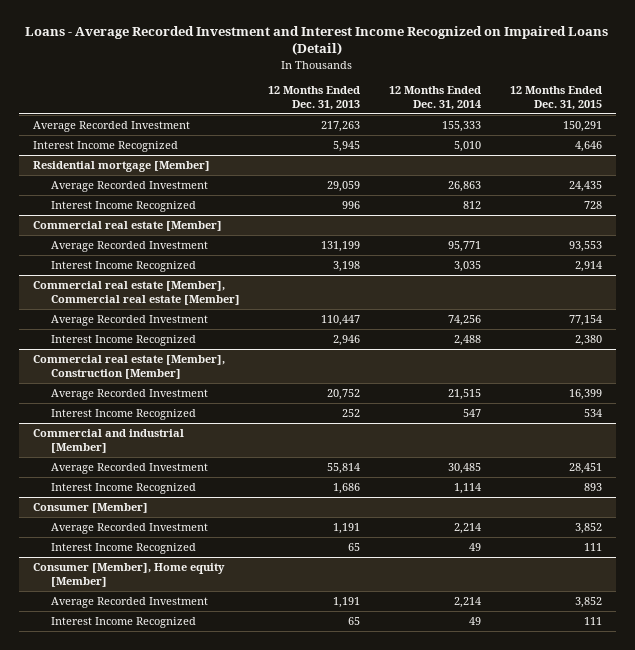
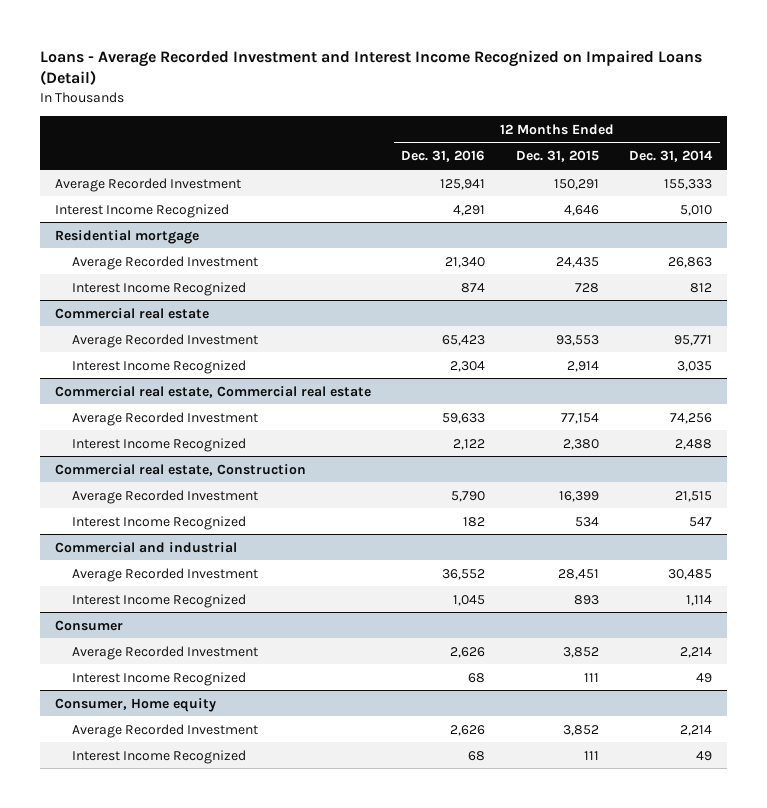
[268,85,361,110] 12 Months Ended Dec. 31, 2013 -> none
none -> [401,150,486,163] Dec. 31, 2016
[33,161,211,173] Residential mortgage [Member] -> [55,229,200,244] Residential mortgage
[33,221,223,232] Commercial real estate [Member] -> [55,307,210,319] Commercial real estate
[33,281,240,305] Commercial real estate [Member], Commercial real estate [Member] -> [55,385,372,398] Commercial real estate, Commercial real estate
[33,355,226,379] Commercial real estate [Member], Construction [Member] -> [55,463,307,476] Commercial real estate, Construction
[33,429,185,453] Commercial and industrial [Member] -> [55,541,238,553] Commercial and industrial
[33,503,149,514] Consumer [Member] -> [55,619,124,631] Consumer
[33,563,226,587] Consumer [Member], Home equity [Member] -> [55,697,217,712] Consumer, Home equity

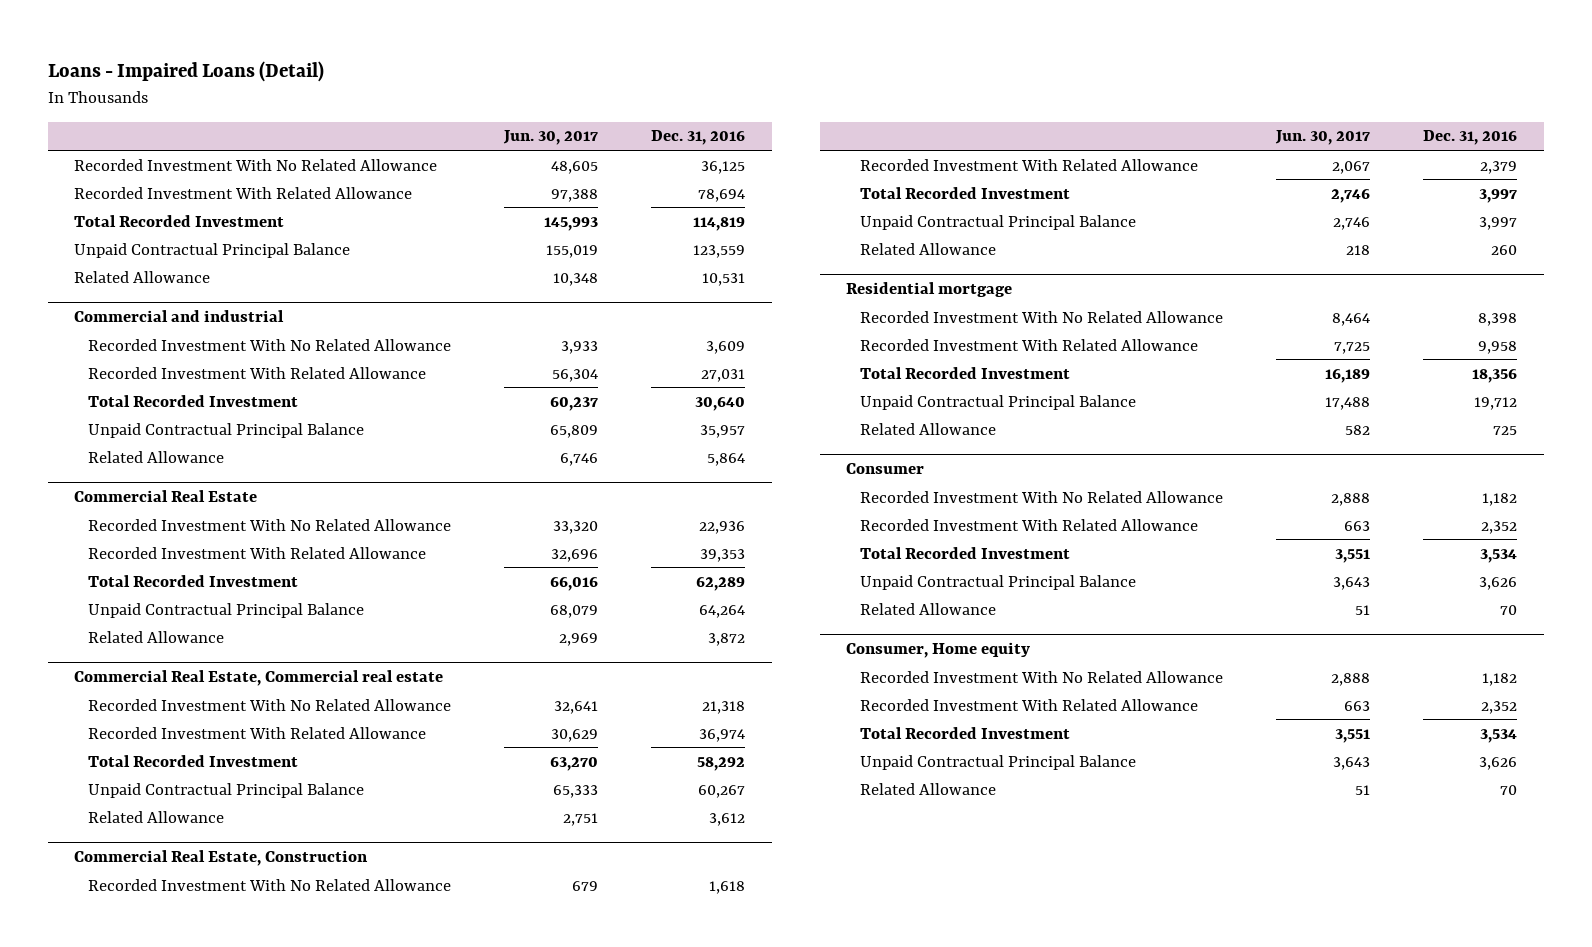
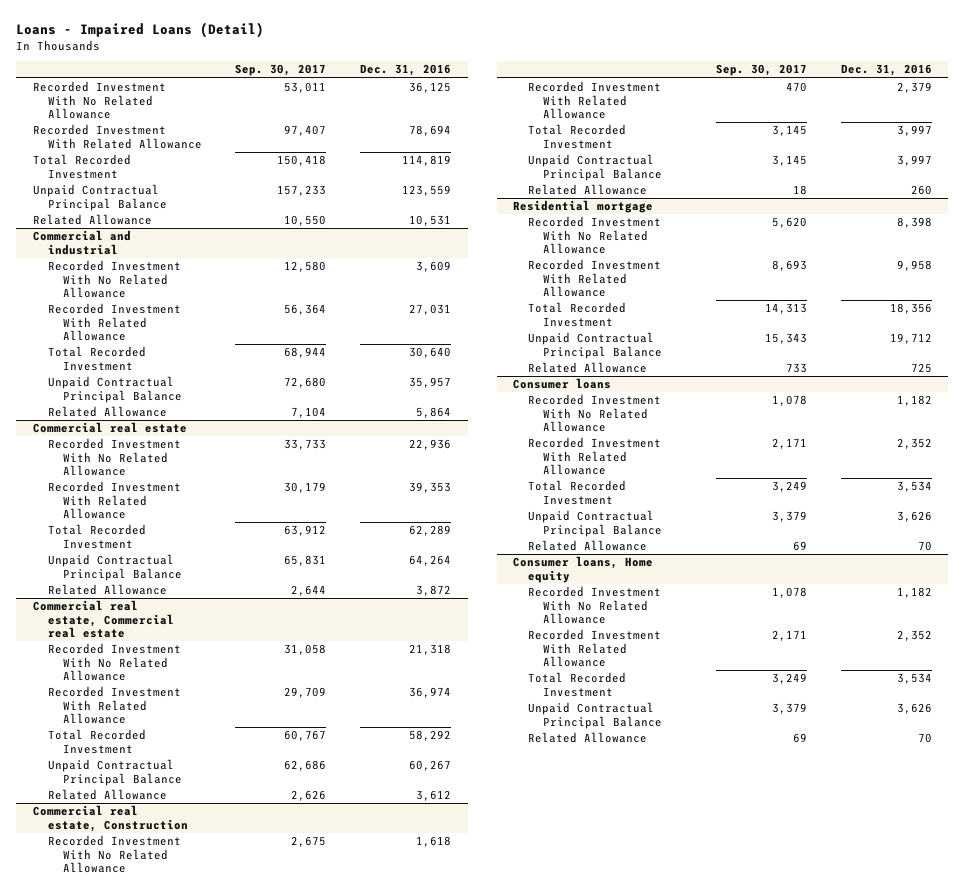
[503,130,599,146] Jun. 30, 2017 -> none
none -> [235,64,327,77] Sep. 30, 2017
[74,490,258,503] Commercial Real Estate -> [32,422,187,434] Commercial real estate
[74,670,444,687] Commercial Real Estate, Commercial real estate -> [32,600,174,638] Commercial real estate, Commercial real estate
[74,850,369,867] Commercial Real Estate, Construction -> [32,805,188,832] Commercial real estate, Construction
[846,463,925,475] Consumer -> [513,378,612,390] Consumer loans
[846,642,1031,659] Consumer, Home equity -> [513,556,654,583] Consumer loans, Home equity

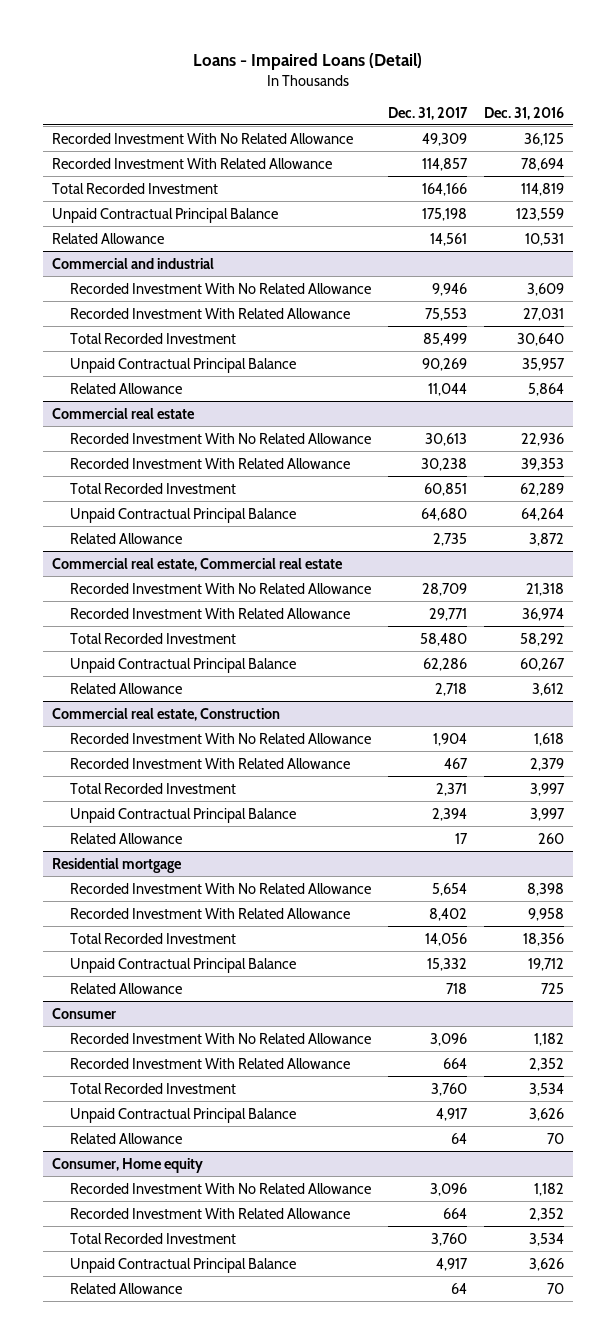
[235,64,327,77] Sep. 30, 2017 -> none
none -> [388,106,469,120] Dec. 31, 2017
[513,378,612,390] Consumer loans -> [51,1007,116,1019] Consumer
[513,556,654,583] Consumer loans, Home equity -> [51,1157,203,1173] Consumer, Home equity

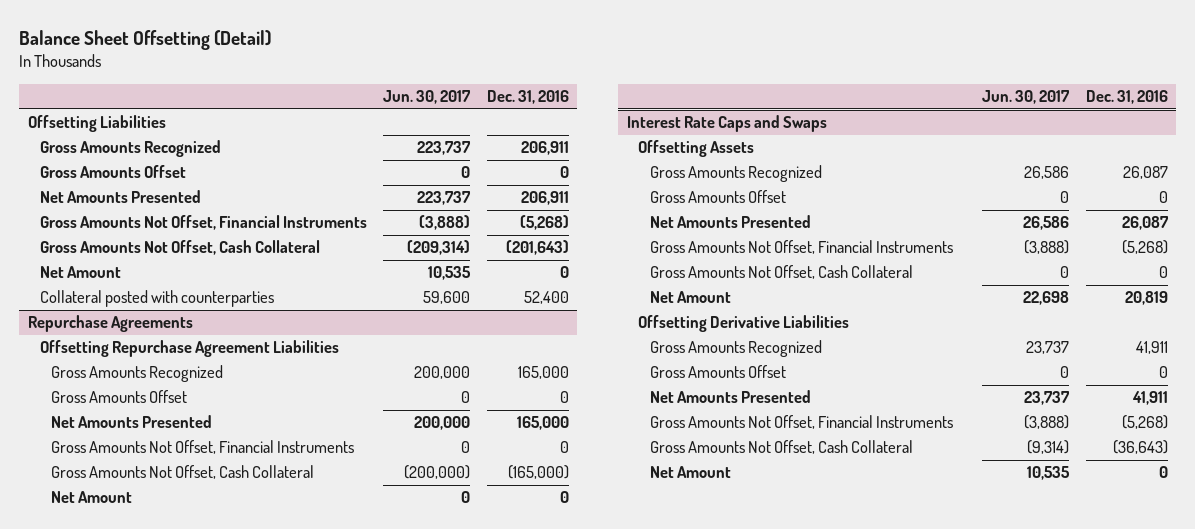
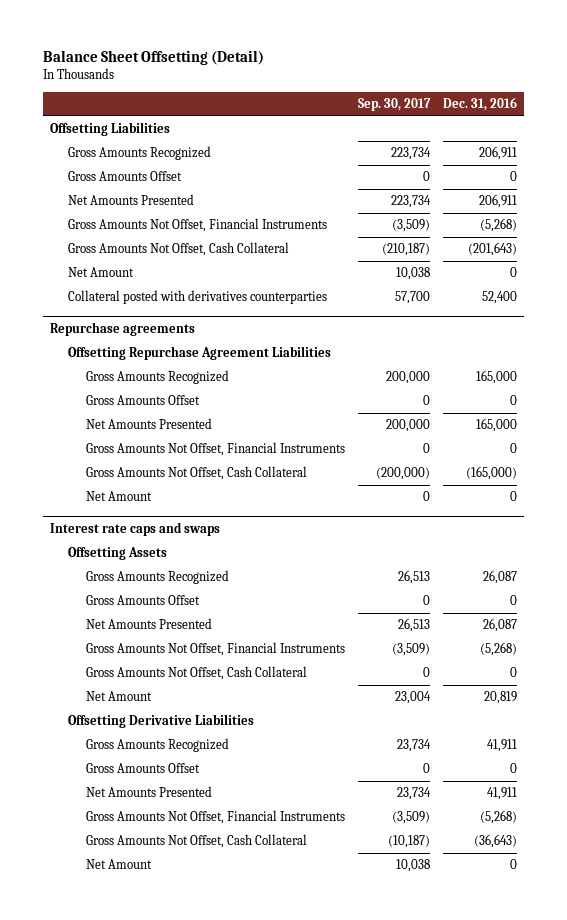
[383,90,472,105] Jun. 30, 2017 -> none
none -> [358,98,432,112] Sep. 30, 2017
[39,290,274,308] Collateral posted with counterparties -> [67,290,327,305] Collateral posted with derivatives counterparties
[27,315,193,333] Repurchase Agreements -> [49,321,195,336] Repurchase agreements
[626,115,827,133] Interest Rate Caps and Swaps -> [49,521,220,536] Interest rate caps and swaps

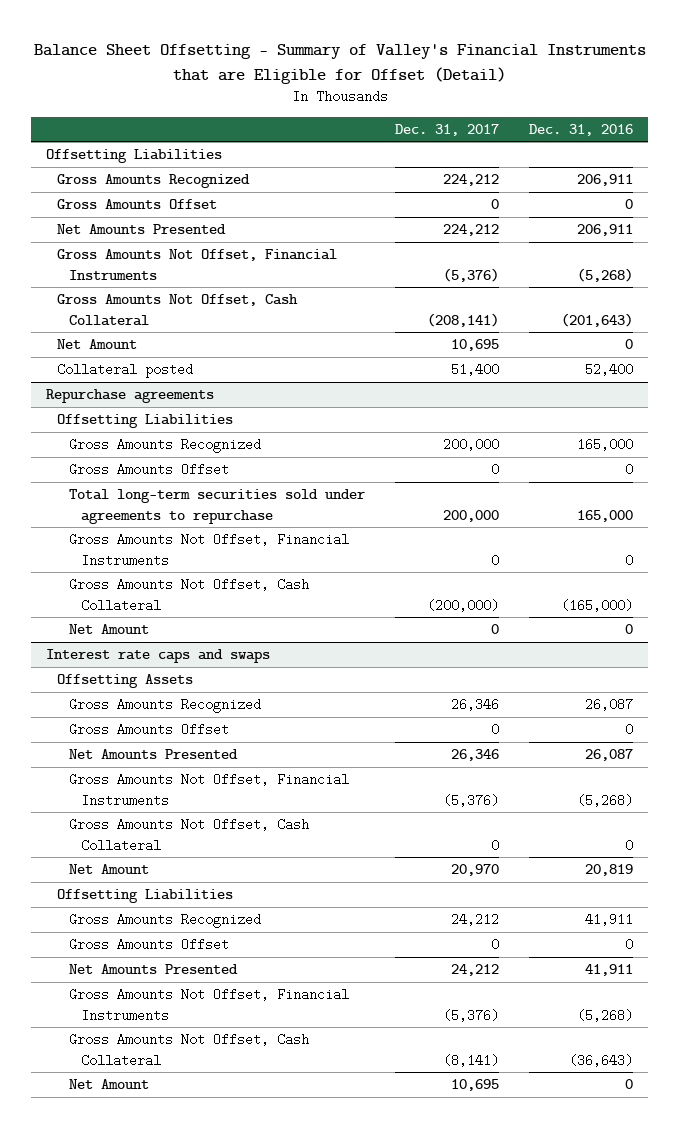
[42,50,264,66] Balance Sheet Offsetting (Detail) -> [33,44,646,84] Balance Sheet Offsetting - Summary of Valley's Financial Instruments that are Eligible for Offset (Detail)
[358,98,432,112] Sep. 30, 2017 -> none
none -> [395,123,500,136] Dec. 31, 2017
[67,290,327,305] Collateral posted with derivatives counterparties -> [57,363,194,379] Collateral posted
[67,346,331,361] Offsetting Repurchase Agreement Liabilities -> [57,414,234,429] Offsetting Liabilities
[85,418,212,430] Net Amounts Presented -> [69,489,366,524] Total long-term securities sold under agreements to repurchase
[67,714,254,729] Offsetting Derivative Liabilities -> [57,889,234,904] Offsetting Liabilities

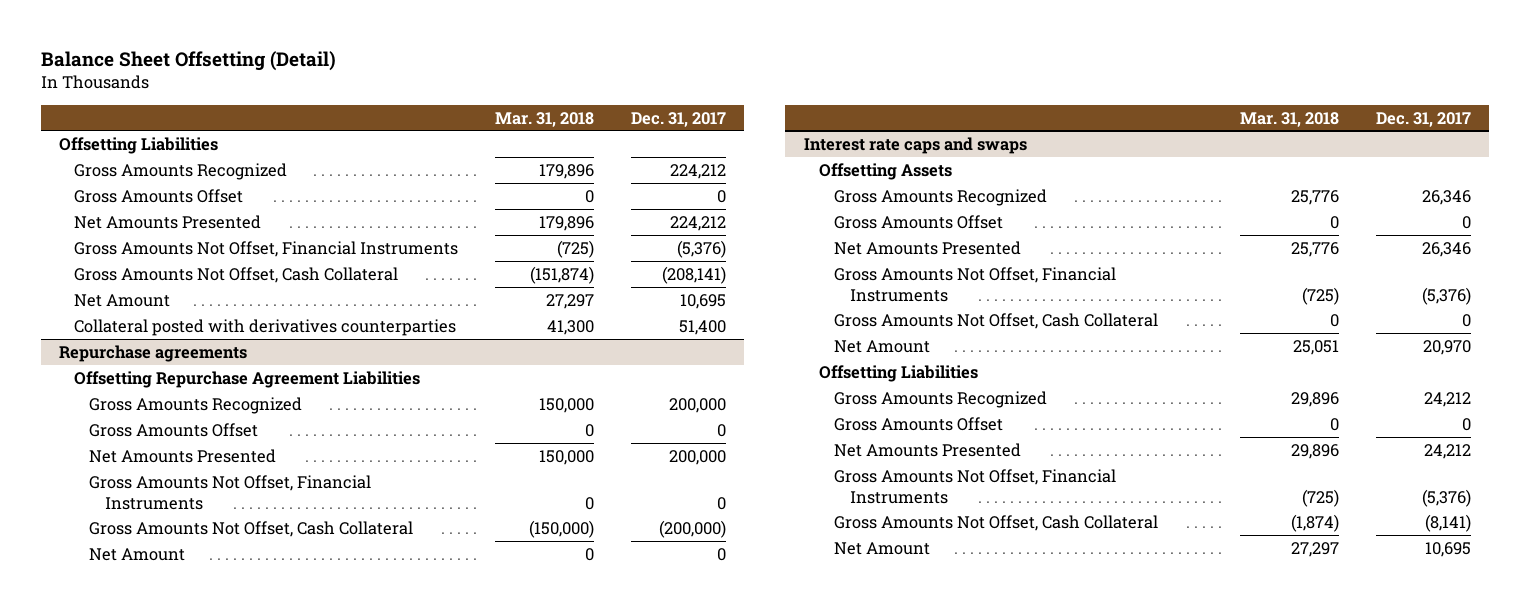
[33,44,646,84] Balance Sheet Offsetting - Summary of Valley's Financial Instruments that are Eligible for Offset (Detail) -> [40,51,336,72] Balance Sheet Offsetting (Detail)
[529,123,634,136] Dec. 31, 2016 -> none
none -> [495,111,595,127] Mar. 31, 2018
[57,363,194,379] Collateral posted -> [74,318,457,336] Collateral posted with derivatives counterparties
[57,414,234,429] Offsetting Liabilities -> [74,370,421,388] Offsetting Repurchase Agreement Liabilities
[69,489,366,524] Total long-term securities sold under agreements to repurchase -> [89,448,277,463] Net Amounts Presented

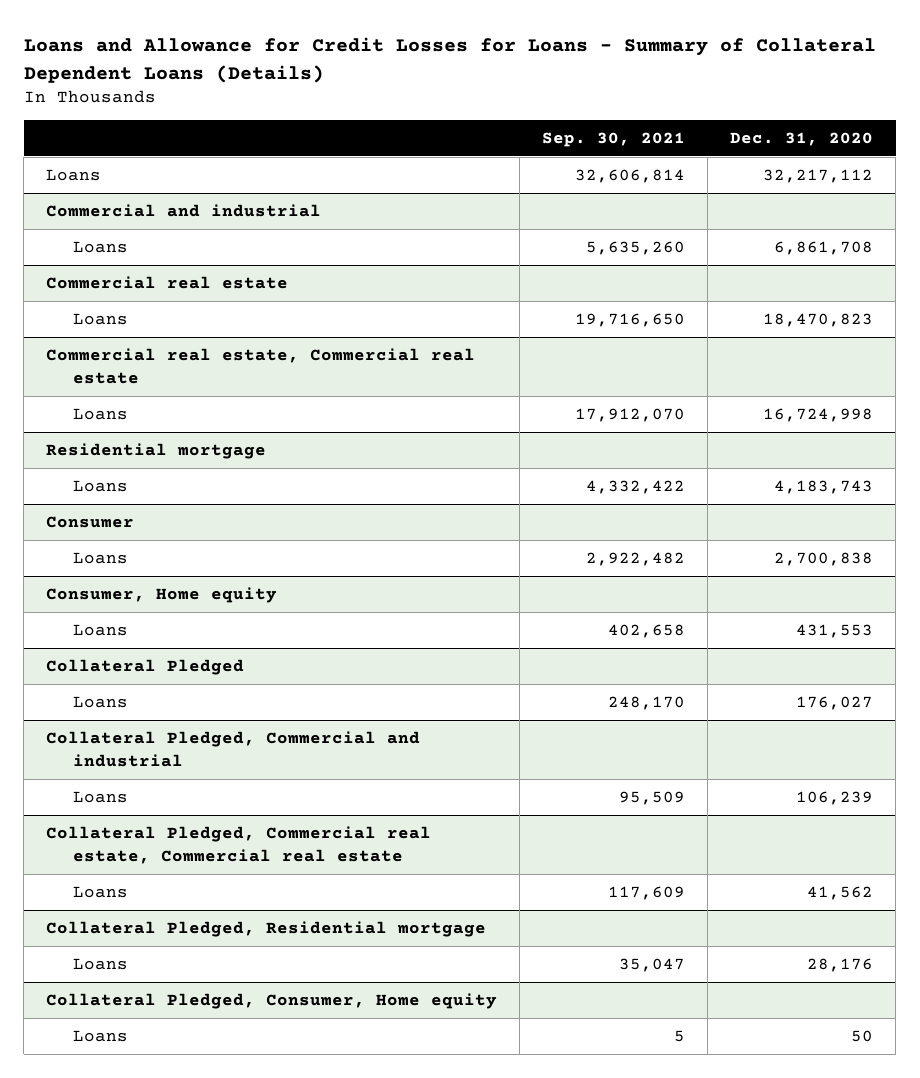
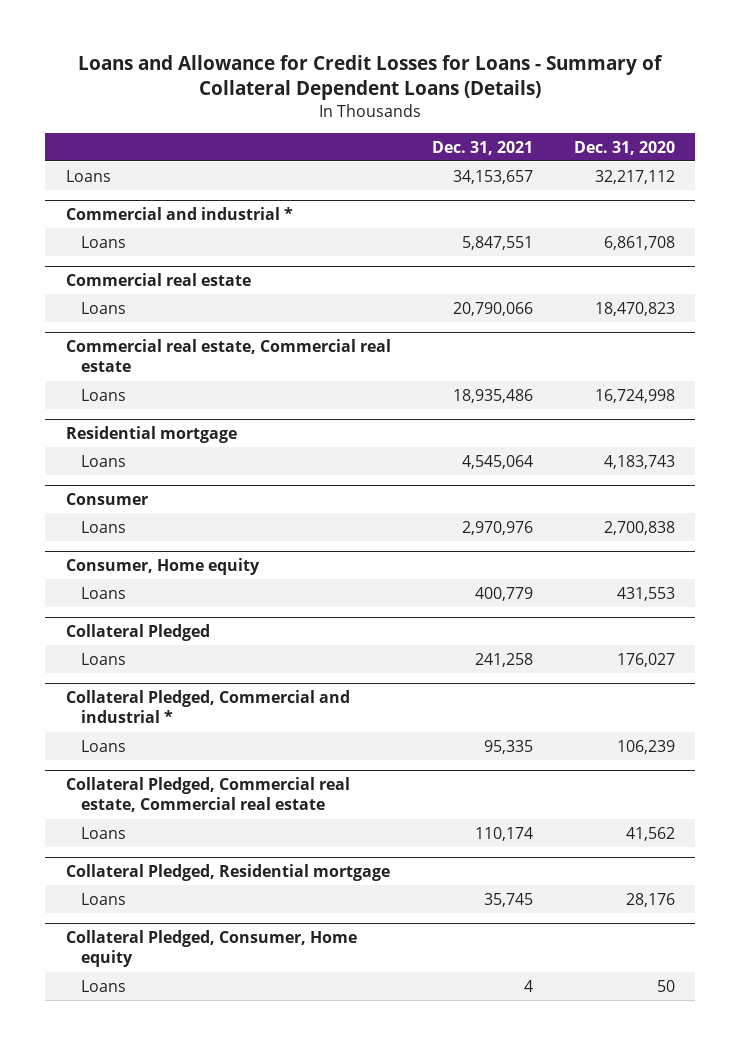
[542,131,686,147] Sep. 30, 2021 -> none
none -> [431,140,533,155] Dec. 31, 2021
[46,203,322,217] Commercial and industrial -> [65,206,293,220] Commercial and industrial *
[46,730,421,767] Collateral Pledged, Commercial and industrial -> [65,689,350,724] Collateral Pledged, Commercial and industrial *

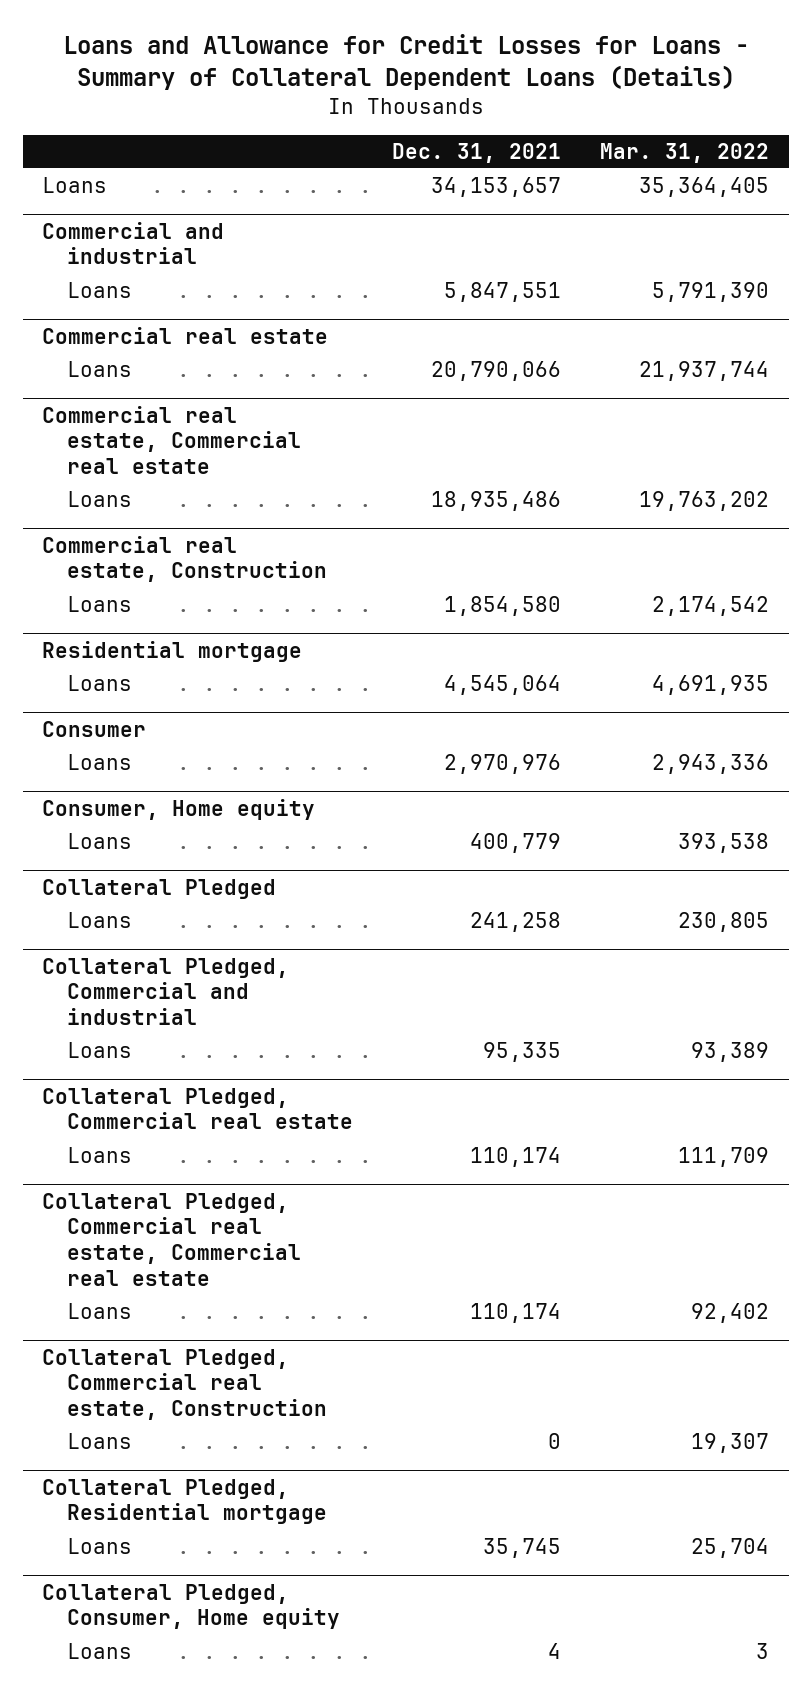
[573,140,675,155] Dec. 31, 2020 -> none
none -> [600,142,770,163] Mar. 31, 2022
[65,206,293,220] Commercial and industrial * -> [42,221,225,265] Commercial and industrial
none -> [42,535,327,583] Commercial real estate, Construction
none -> [66,596,132,613] Loans
[65,689,350,724] Collateral Pledged, Commercial and industrial * -> [42,957,290,1025] Collateral Pledged, Commercial and industrial
none -> [42,1087,353,1130] Collateral Pledged, Commercial real estate
none -> [66,1147,132,1164] Loans
none -> [42,1348,327,1420] Collateral Pledged, Commercial real estate, Construction
none -> [66,1433,132,1450] Loans

